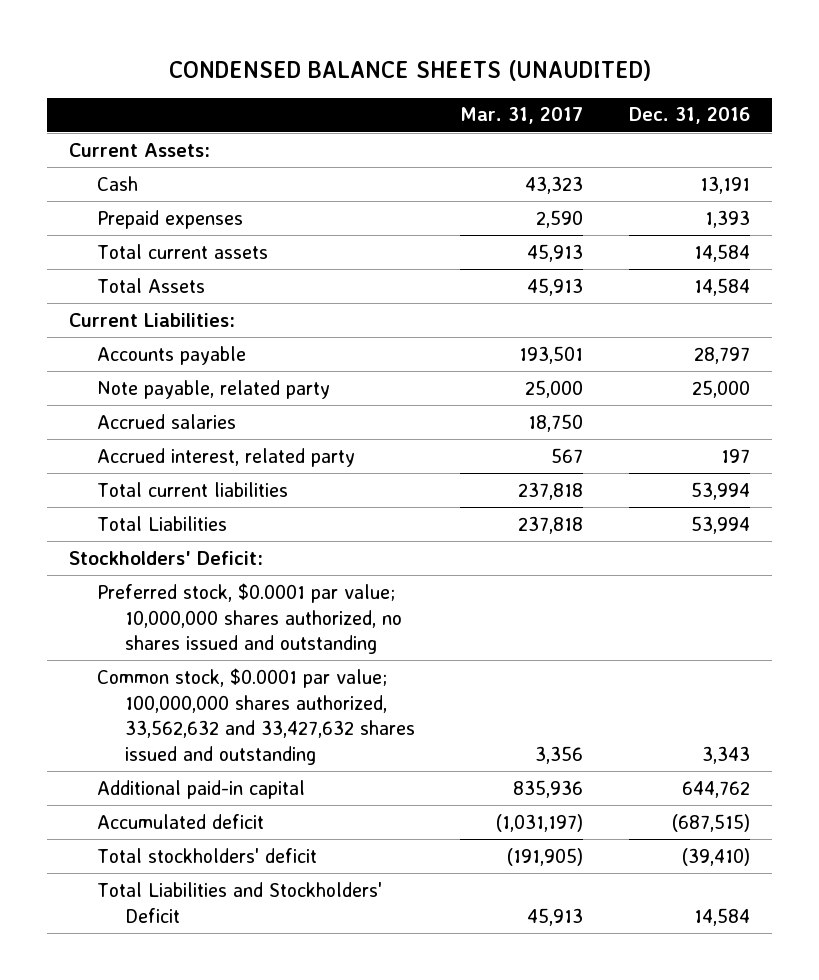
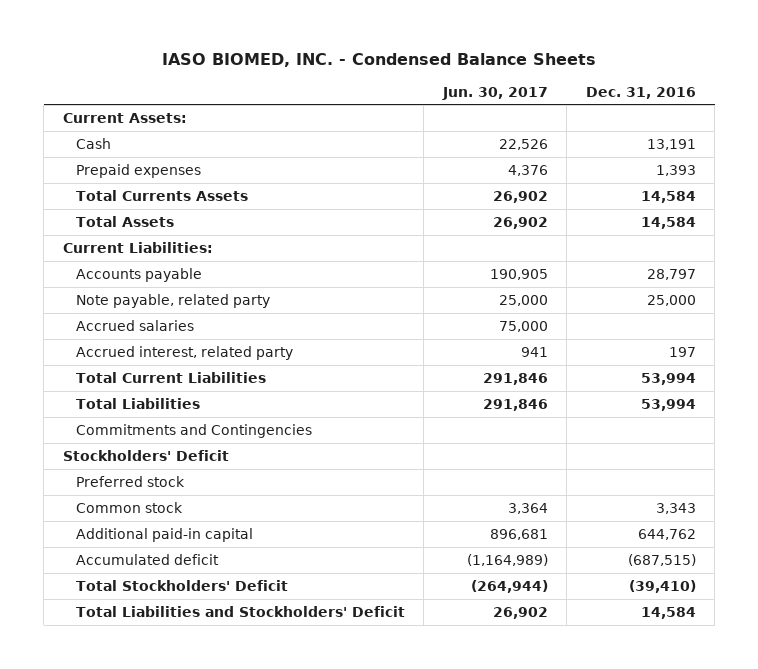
[168,59,651,81] CONDENSED BALANCE SHEETS (UNAUDITED) -> [162,52,597,67] IASO BIOMED, INC. - Condensed Balance Sheets
[460,107,584,125] Mar. 31, 2017 -> none
none -> [441,86,548,100] Jun. 30, 2017
[97,243,269,259] Total current assets -> [75,189,248,201] Total Currents Assets
[97,481,289,497] Total current liabilities -> [75,371,266,383] Total Current Liabilities
none -> [75,423,312,438] Commitments and Contingencies
[69,550,264,565] Stockholders' Deficit: -> [62,449,229,461] Stockholders' Deficit
[97,582,402,655] Preferred stock, $0.0001 par value; 10,000,000 shares authorized, no shares issued and outstanding -> [75,475,185,487] Preferred stock
[97,667,415,765] Common stock, $0.0001 par value; 100,000,000 shares authorized, 33,562,632 and 33,427,632 shares issued and outstanding -> [75,501,183,513] Common stock
[97,847,318,863] Total stockholders' deficit -> [75,579,288,591] Total Stockholders' Deficit

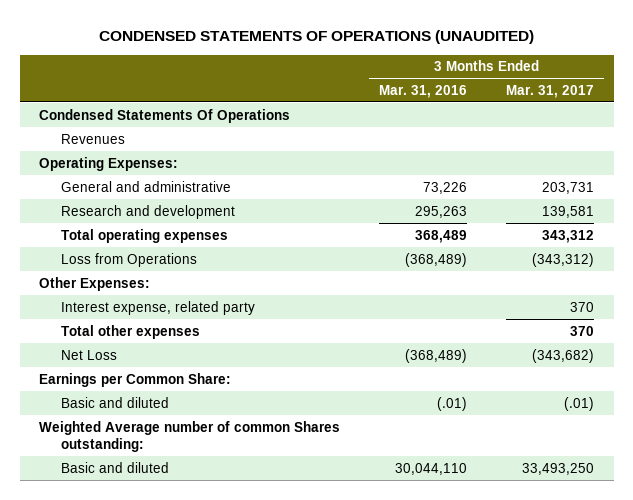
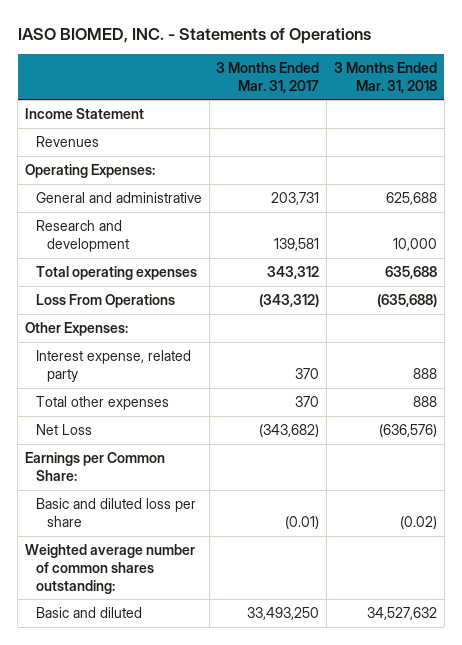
[98,29,534,44] CONDENSED STATEMENTS OF OPERATIONS (UNAUDITED) -> [17,27,371,44] IASO BIOMED, INC. - Statements of Operations
[379,84,468,98] Mar. 31, 2016 -> none
none -> [333,61,437,93] 3 Months Ended Mar. 31, 2018
[39,108,291,123] Condensed Statements Of Operations -> none
none -> [24,108,144,120] Income Statement
[60,252,197,267] Loss from Operations -> [36,294,176,309] Loss From Operations
[60,396,169,408] Basic and diluted -> [36,498,197,527] Basic and diluted loss per share
[564,396,595,411] (.01) -> [285,515,320,529] (0.01)
[39,420,341,453] Weighted Average number of common Shares outstanding: -> [24,544,195,594] Weighted average number of common shares outstanding:

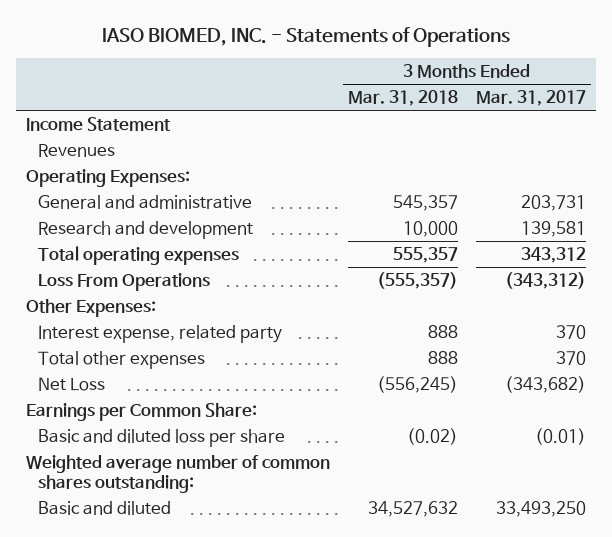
[385,192,437,206] 625,688 -> [392,194,458,211] 545,357
[384,266,437,280] 635,688 -> [392,246,458,263] 555,357
[376,294,437,308] (635,688) -> [376,271,458,289] (555,357)
[378,424,437,438] (636,576) -> [376,375,458,393] (556,245)

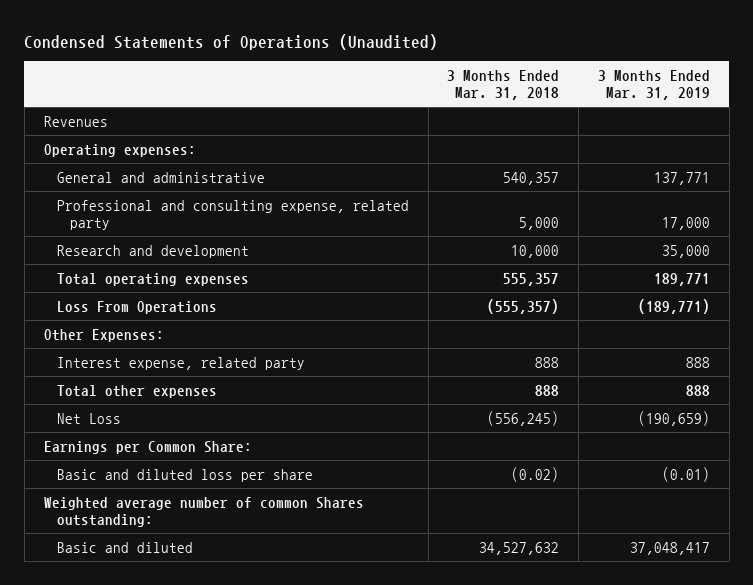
[101,26,510,47] IASO BIOMED, INC. - Statements of Operations -> [24,33,439,50] Condensed Statements of Operations (Unaudited)
[476,90,587,107] Mar. 31, 2017 -> none
none -> [597,69,710,100] 3 Months Ended Mar. 31, 2019
[25,116,171,131] Income Statement -> none
[25,168,190,187] Operating Expenses: -> [43,143,196,157] Operating expenses:
[392,194,458,211] 545,357 -> [503,171,560,185] 540,357
none -> [56,199,409,230] Professional and consulting expense, related party
[25,454,330,493] Weighted average number of common shares outstanding: -> [43,496,364,527] Weighted average number of common Shares outstanding:

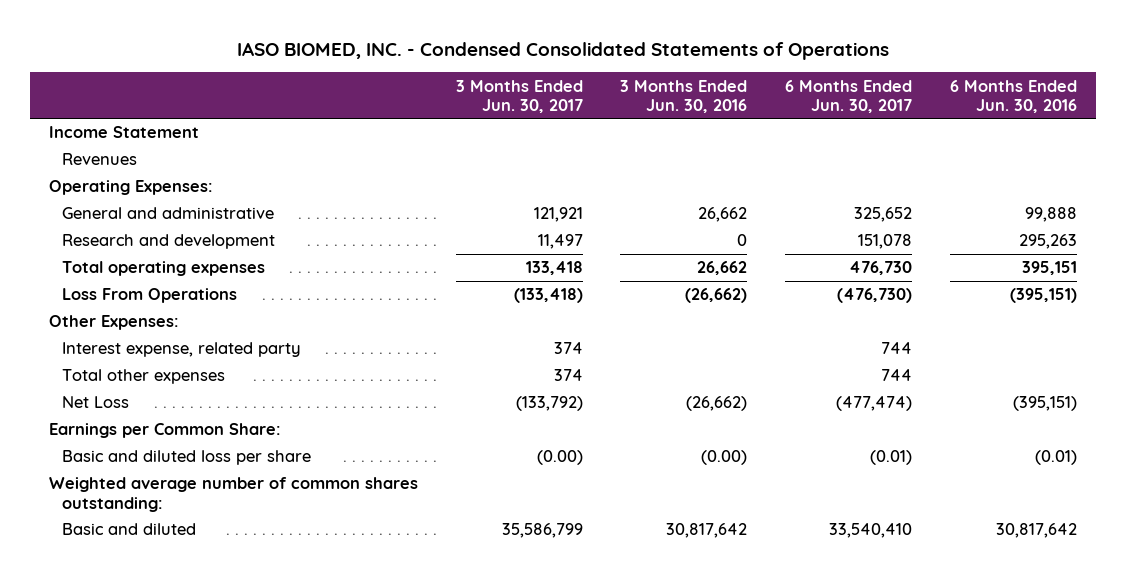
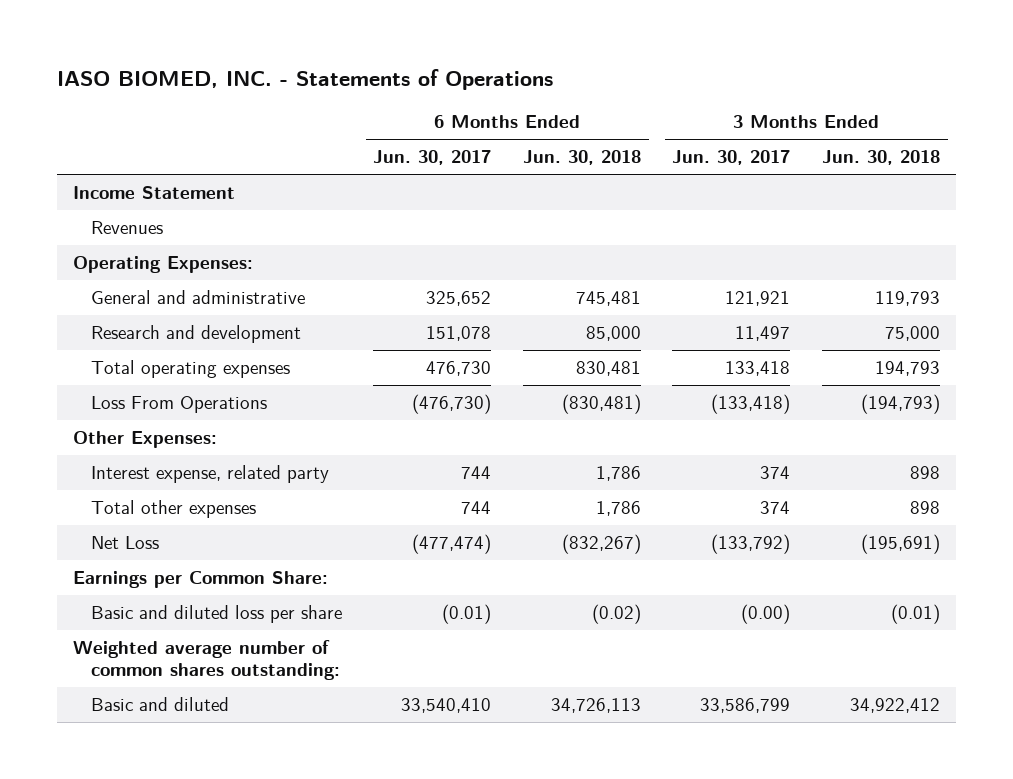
[236,41,889,60] IASO BIOMED, INC. - Condensed Consolidated Statements of Operations -> [57,68,554,90] IASO BIOMED, INC. - Statements of Operations
[620,79,748,113] 3 Months Ended Jun. 30, 2016 -> none
[950,79,1078,113] 6 Months Ended Jun. 30, 2016 -> none
none -> [522,150,641,166] Jun. 30, 2018
none -> [821,150,940,166] Jun. 30, 2018
[501,523,583,539] 35,586,799 -> [700,697,791,713] 33,586,799

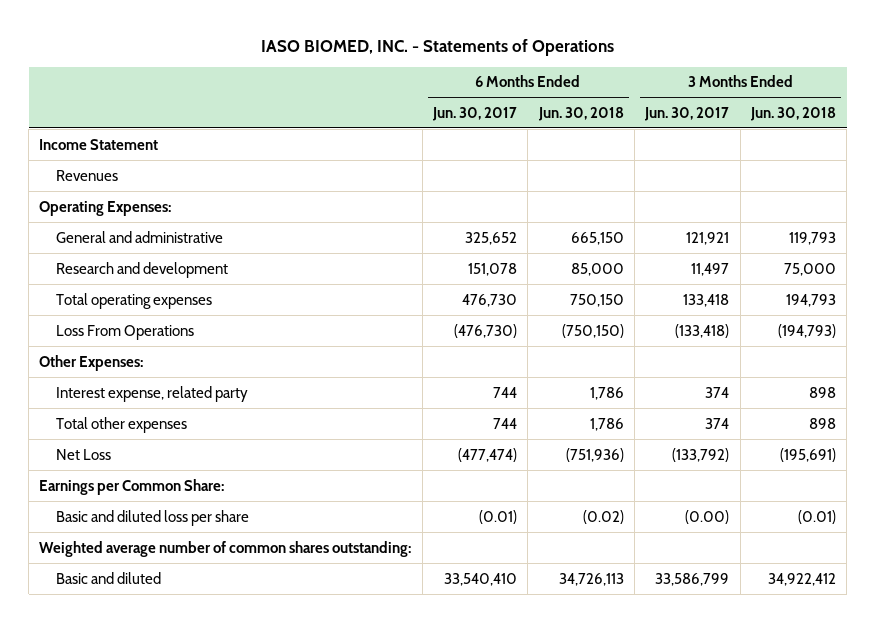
[575,290,641,306] 745,481 -> [570,231,624,245] 665,150
[575,360,641,376] 830,481 -> [569,293,624,307] 750,150
[561,393,641,414] (830,481) -> [561,323,624,338] (750,150)
[561,533,641,554] (832,267) -> [565,447,624,462] (751,936)

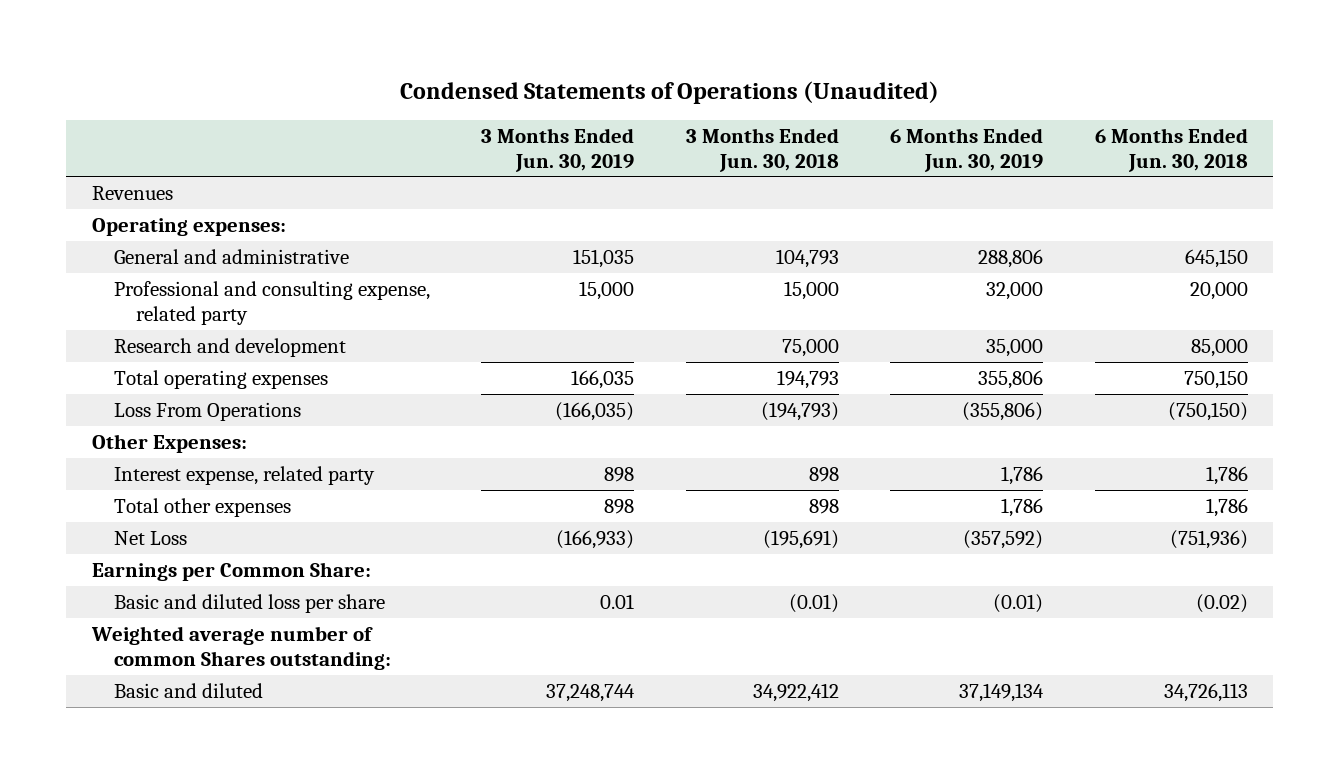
[260,38,614,56] IASO BIOMED, INC. - Statements of Operations -> [399,80,939,104] Condensed Statements of Operations (Unaudited)
[432,106,518,121] Jun. 30, 2017 -> none
[644,106,730,121] Jun. 30, 2017 -> none
none -> [481,127,635,172] 3 Months Ended Jun. 30, 2019
none -> [890,127,1044,172] 6 Months Ended Jun. 30, 2019
[39,138,159,150] Income Statement -> none
[39,200,172,216] Operating Expenses: -> [91,217,286,236] Operating expenses:
[570,231,624,245] 665,150 -> [1184,248,1248,268] 645,150
[788,231,836,245] 119,793 -> [775,248,839,268] 104,793
none -> [113,280,430,326] Professional and consulting expense, related party
[39,540,412,557] Weighted average number of common shares outstanding: -> [90,625,391,671] Weighted average number of common Shares outstanding:

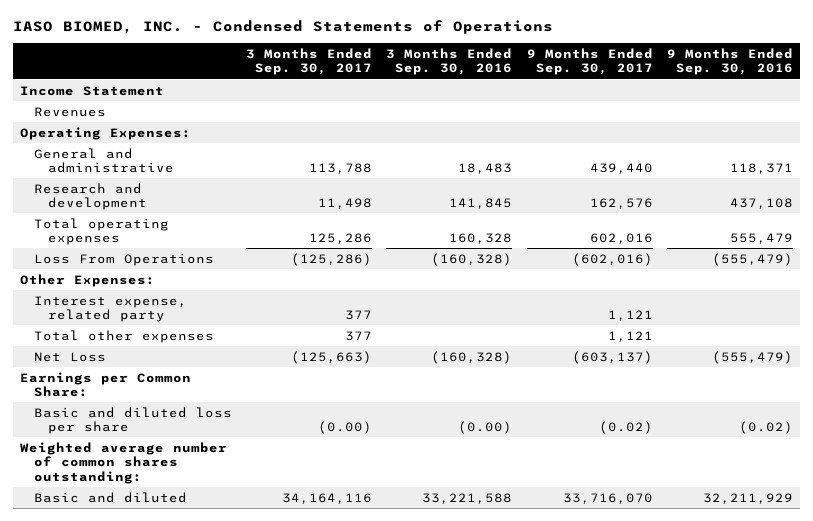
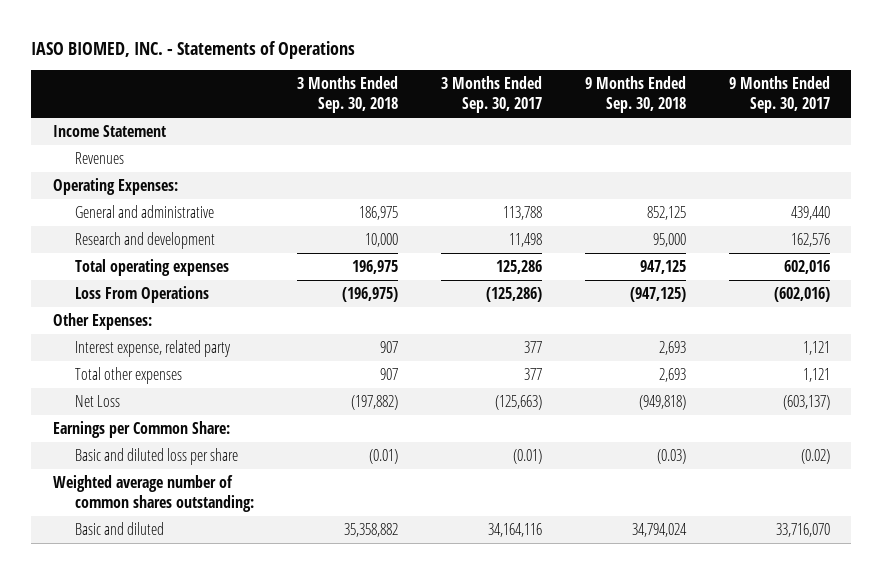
[12,20,553,35] IASO BIOMED, INC. - Condensed Statements of Operations -> [31,40,356,59] IASO BIOMED, INC. - Statements of Operations
[386,47,513,76] 3 Months Ended Sep. 30, 2016 -> none
[666,47,793,76] 9 Months Ended Sep. 30, 2016 -> none
none -> [296,76,398,113] 3 Months Ended Sep. 30, 2018
none -> [584,76,686,113] 9 Months Ended Sep. 30, 2018
[317,421,372,435] (0.00) -> [512,449,542,465] (0.01)

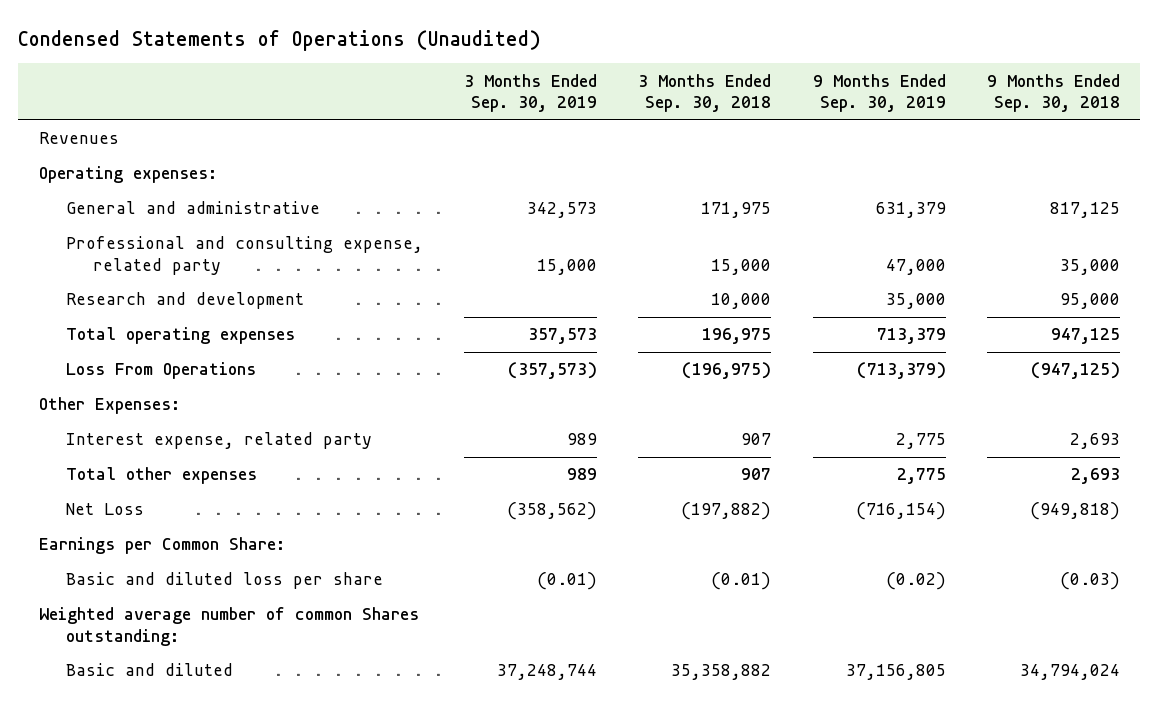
[31,40,356,59] IASO BIOMED, INC. - Statements of Operations -> [18,29,542,51] Condensed Statements of Operations (Unaudited)
[440,76,542,113] 3 Months Ended Sep. 30, 2017 -> none
[728,76,830,113] 9 Months Ended Sep. 30, 2017 -> none
none -> [464,73,598,113] 3 Months Ended Sep. 30, 2019
none -> [812,73,946,113] 9 Months Ended Sep. 30, 2019
[52,125,166,138] Income Statement -> none
[52,178,178,196] Operating Expenses: -> [38,166,217,184] Operating expenses:
[358,206,398,221] 186,975 -> [701,202,772,219] 171,975
[646,206,686,221] 852,125 -> [1049,202,1120,219] 817,125
none -> [65,236,423,276] Professional and consulting expense, related party
[52,475,255,512] Weighted average number of common shares outstanding: -> [38,607,419,647] Weighted average number of common Shares outstanding:

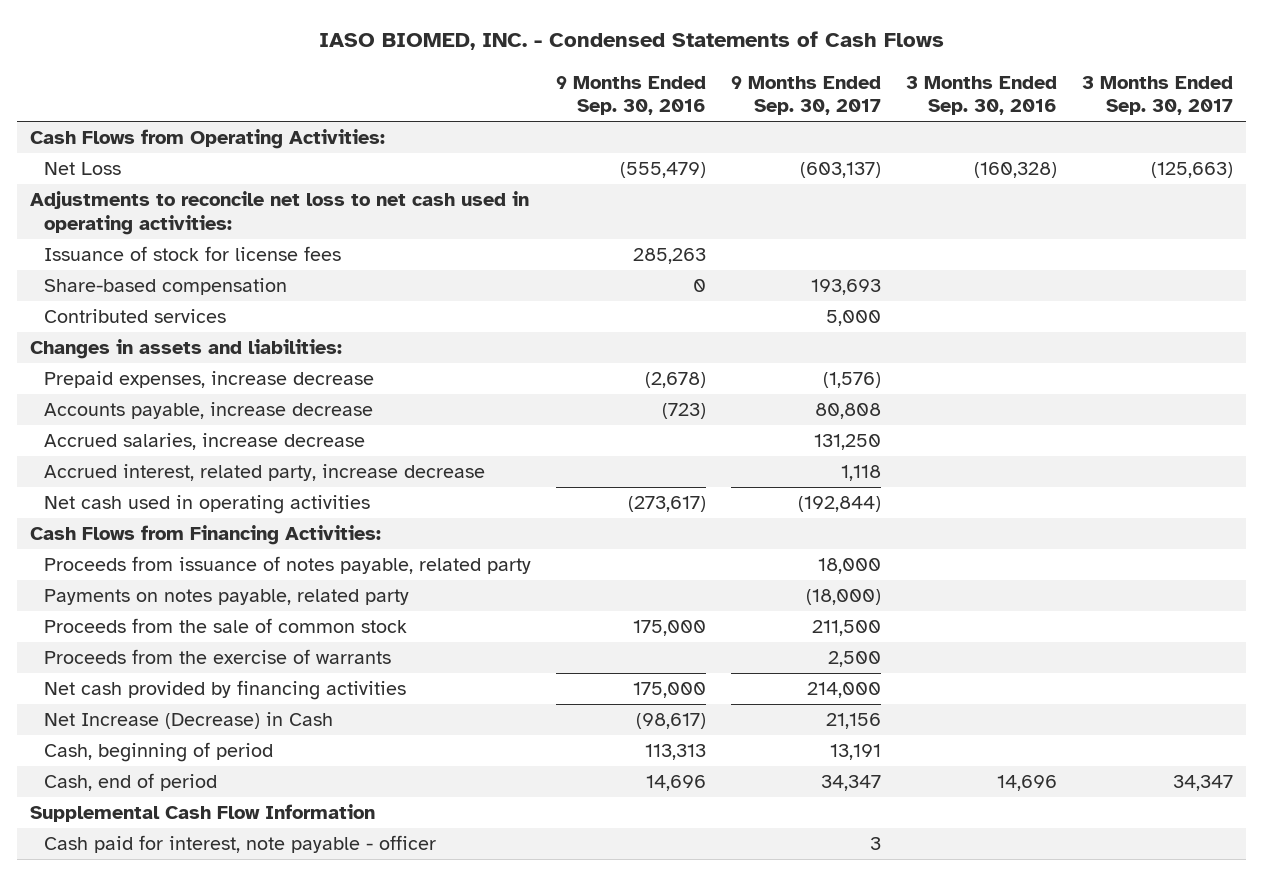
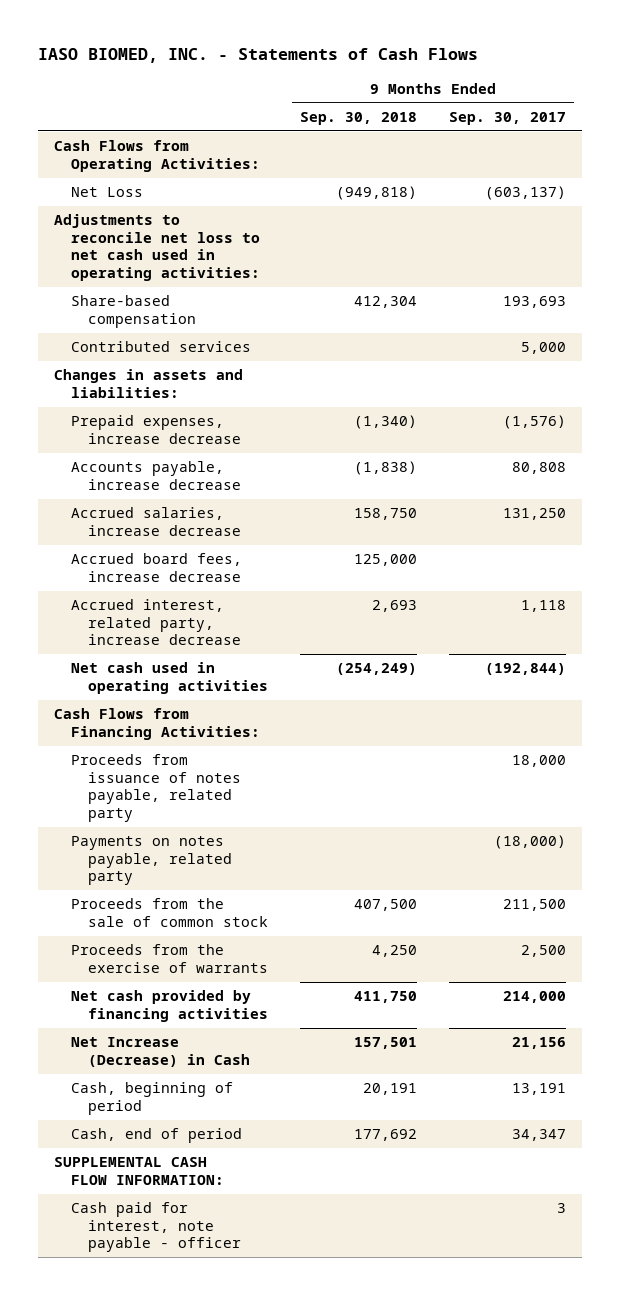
[318,31,944,51] IASO BIOMED, INC. - Condensed Statements of Cash Flows -> [38,48,479,64] IASO BIOMED, INC. - Statements of Cash Flows
[555,75,706,116] 9 Months Ended Sep. 30, 2016 -> none
[906,75,1058,116] 3 Months Ended Sep. 30, 2016 -> none
[1082,75,1234,116] 3 Months Ended Sep. 30, 2017 -> none
none -> [299,111,417,125] Sep. 30, 2018
[43,245,341,261] Issuance of stock for license fees -> none
none -> [70,553,242,582] Accrued board fees, increase decrease
[29,803,375,822] Supplemental Cash Flow Information -> [54,1157,224,1185] SUPPLEMENTAL CASH FLOW INFORMATION:

